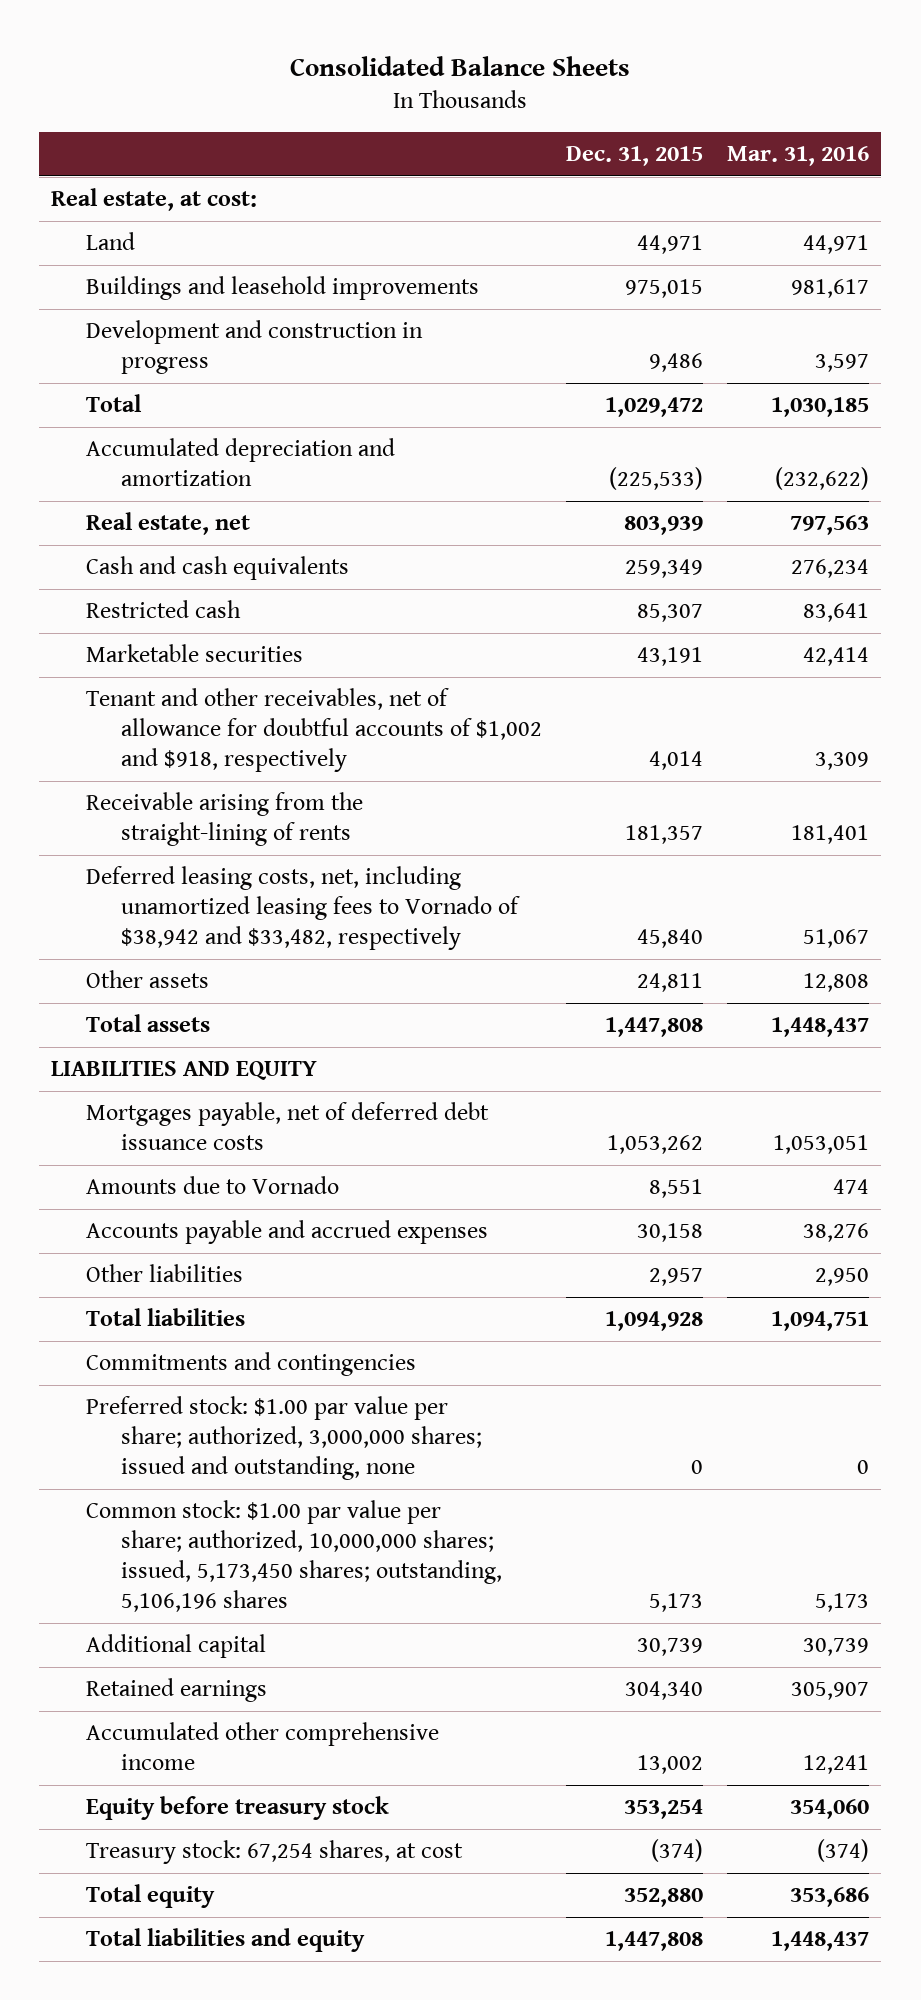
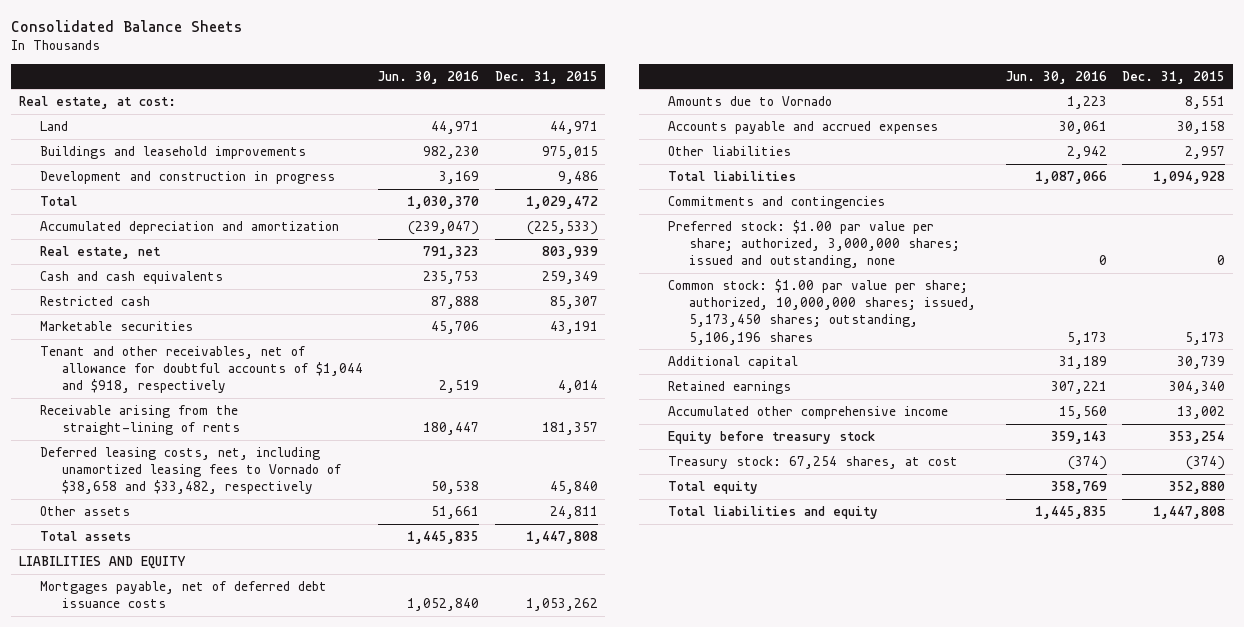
[727,146,870,167] Mar. 31, 2016 -> none
none -> [378,70,480,84] Jun. 30, 2016
[86,688,542,773] Tenant and other receivables, net of allowance for doubtful accounts of $1,002 and $918, respectively -> [40,345,363,394] Tenant and other receivables, net of allowance for doubtful accounts of $1,044 and $918, respectively
[86,866,520,951] Deferred leasing costs, net, including unamortized leasing fees to Vornado of $38,942 and $33,482, respectively -> [40,446,341,495] Deferred leasing costs, net, including unamortized leasing fees to Vornado of $38,658 and $33,482, respectively

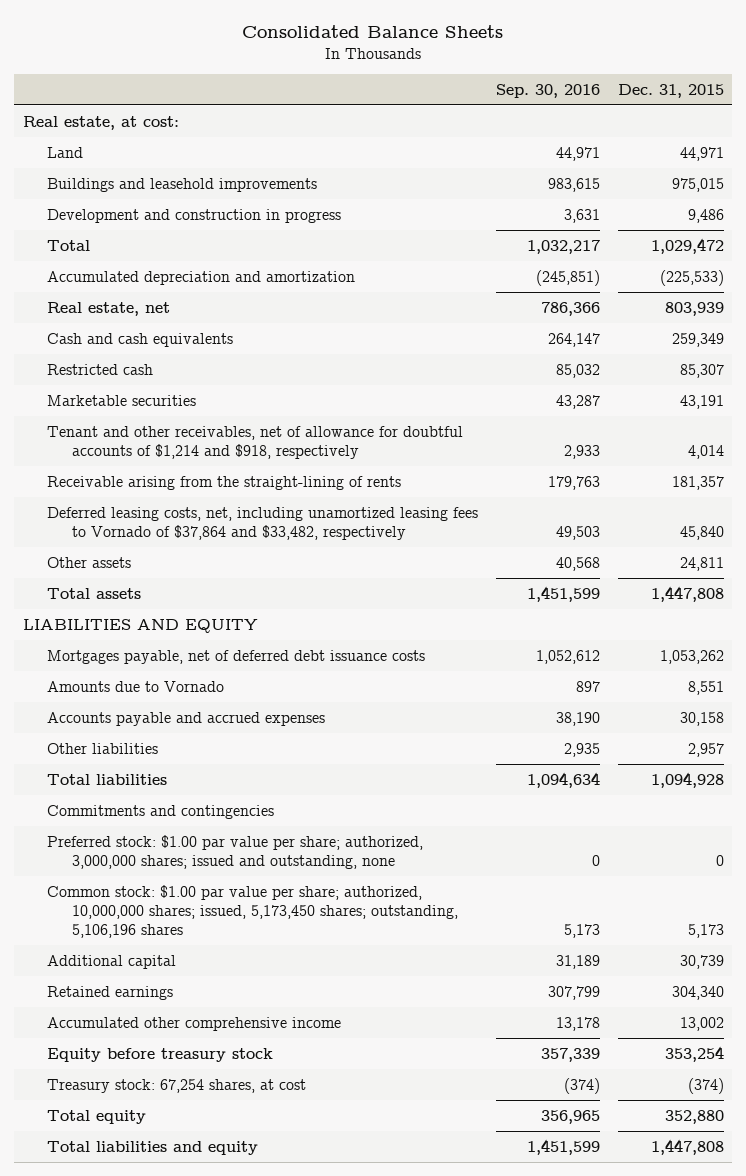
[378,70,480,84] Jun. 30, 2016 -> none
none -> [495,83,600,98] Sep. 30, 2016
[40,345,363,394] Tenant and other receivables, net of allowance for doubtful accounts of $1,044 and $918, respectively -> [47,425,464,459] Tenant and other receivables, net of allowance for doubtful accounts of $1,214 and $918, respectively
[40,446,341,495] Deferred leasing costs, net, including unamortized leasing fees to Vornado of $38,658 and $33,482, respectively -> [47,506,479,540] Deferred leasing costs, net, including unamortized leasing fees to Vornado of $37,864 and $33,482, respectively

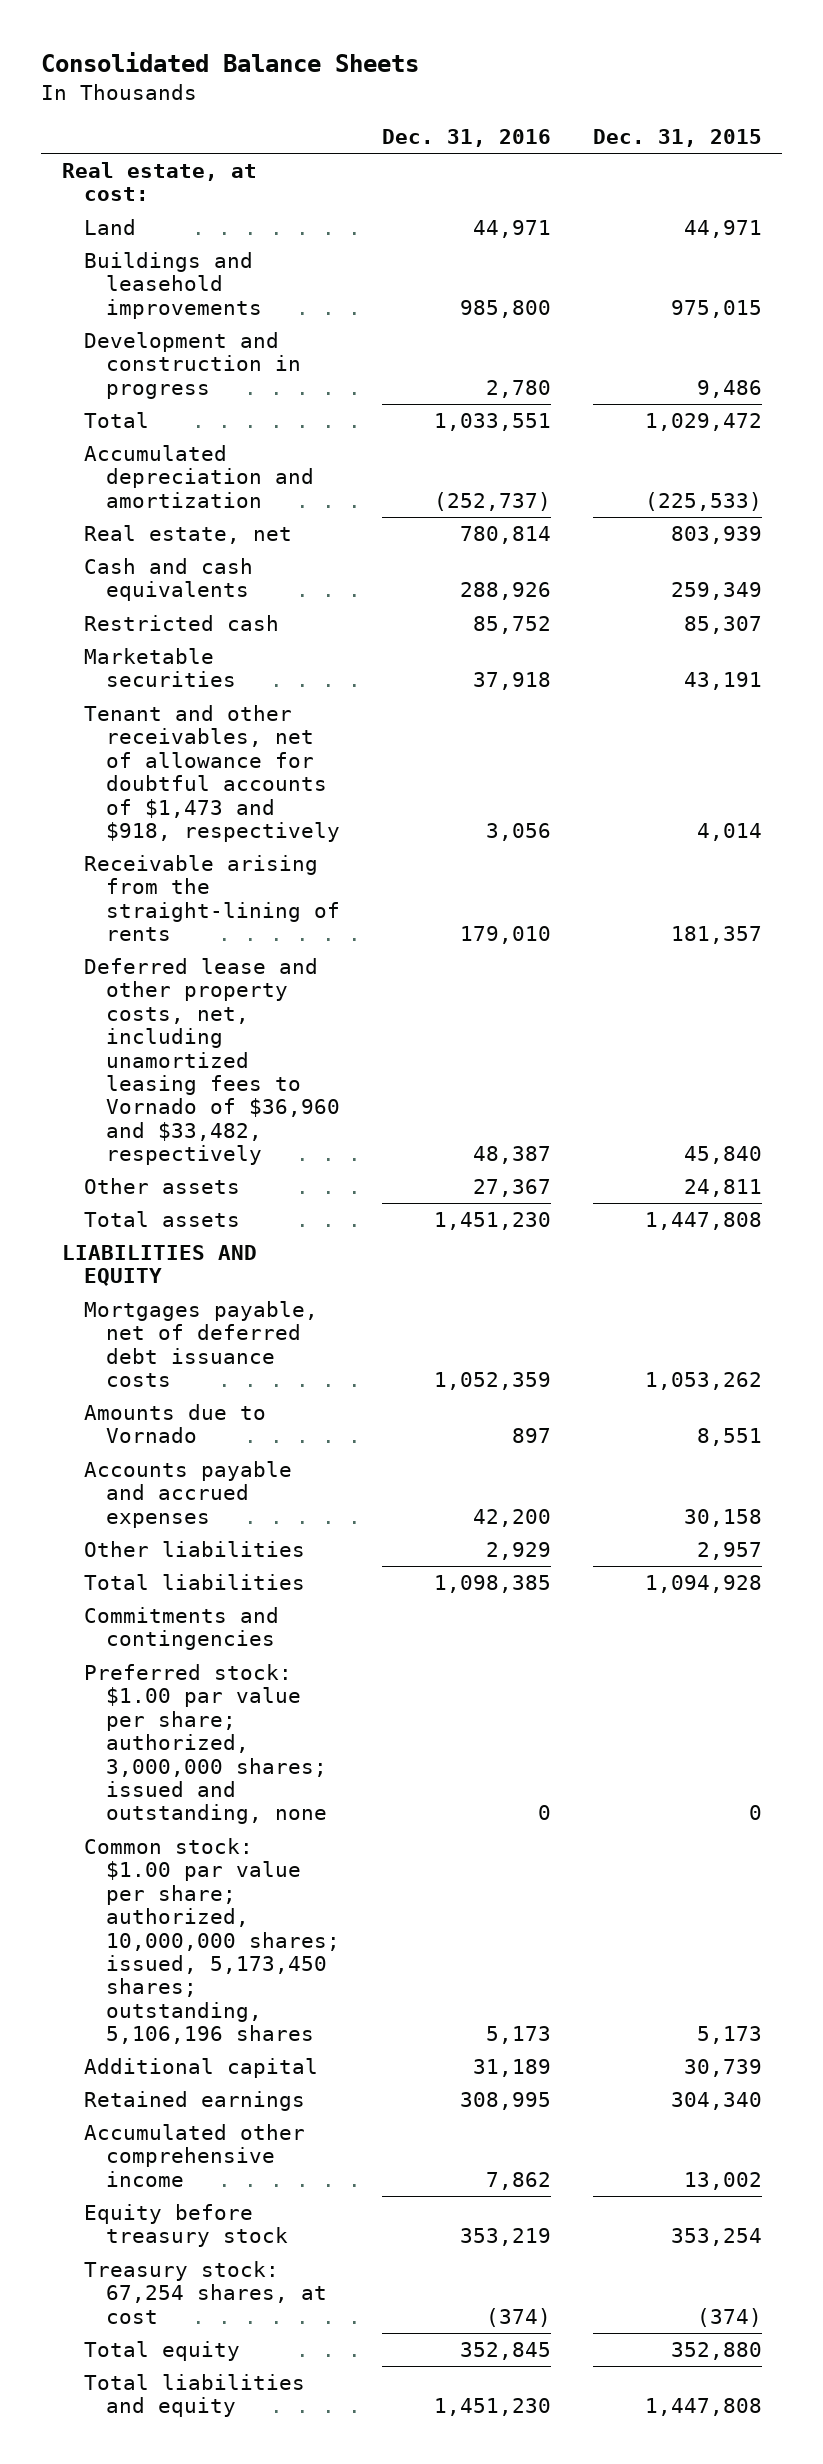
[495,83,600,98] Sep. 30, 2016 -> none
none -> [381,129,551,148] Dec. 31, 2016
[47,425,464,459] Tenant and other receivables, net of allowance for doubtful accounts of $1,214 and $918, respectively -> [83,705,340,842] Tenant and other receivables, net of allowance for doubtful accounts of $1,473 and $918, respectively
[47,506,479,540] Deferred leasing costs, net, including unamortized leasing fees to Vornado of $37,864 and $33,482, respectively -> [83,958,340,1166] Deferred lease and other property costs, net, including unamortized leasing fees to Vornado of $36,960 and $33,482, respectively

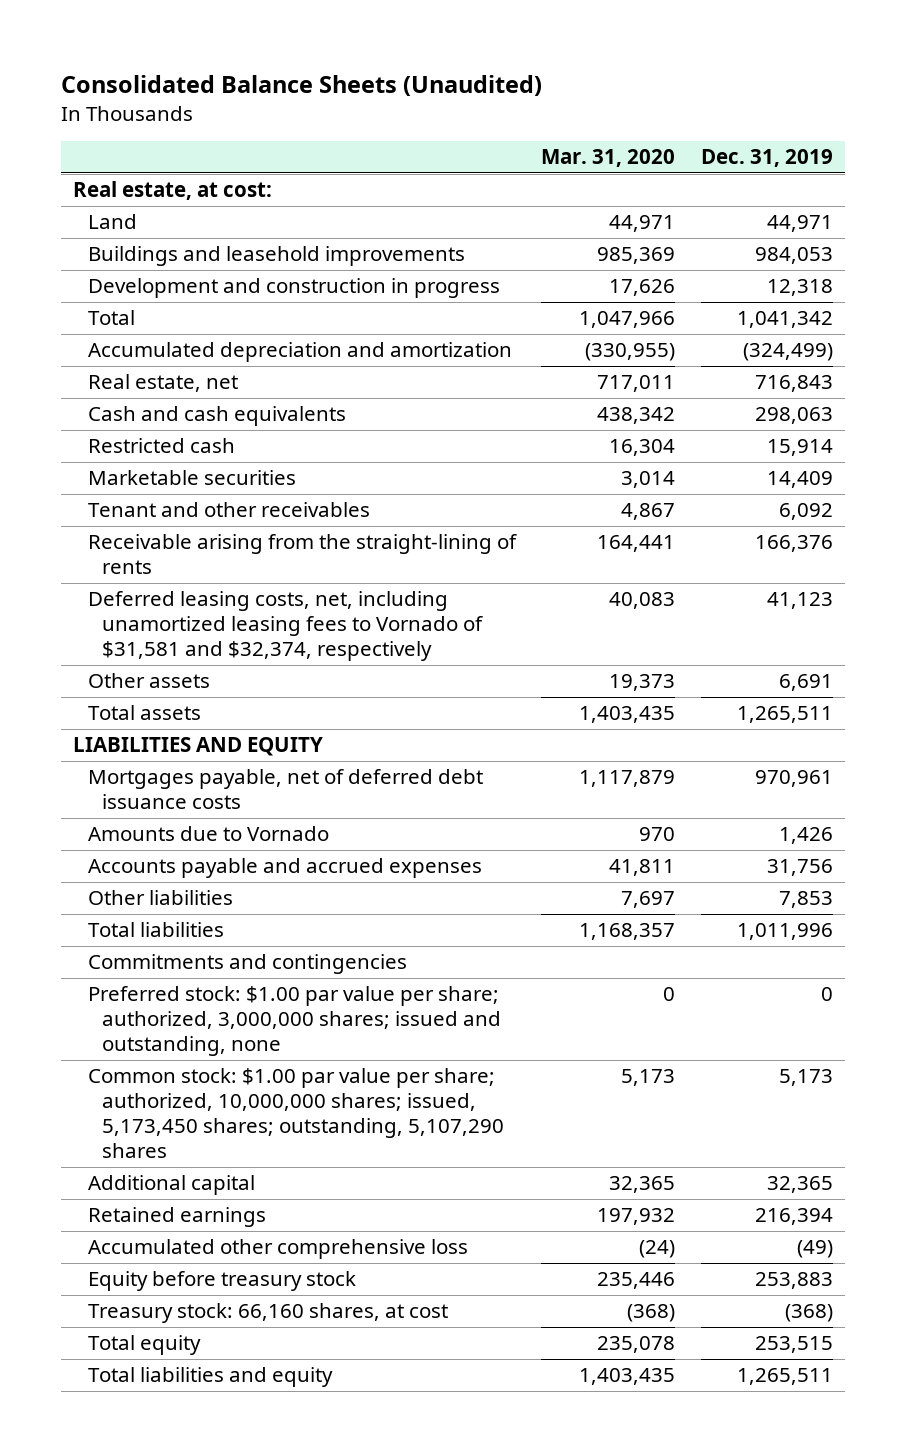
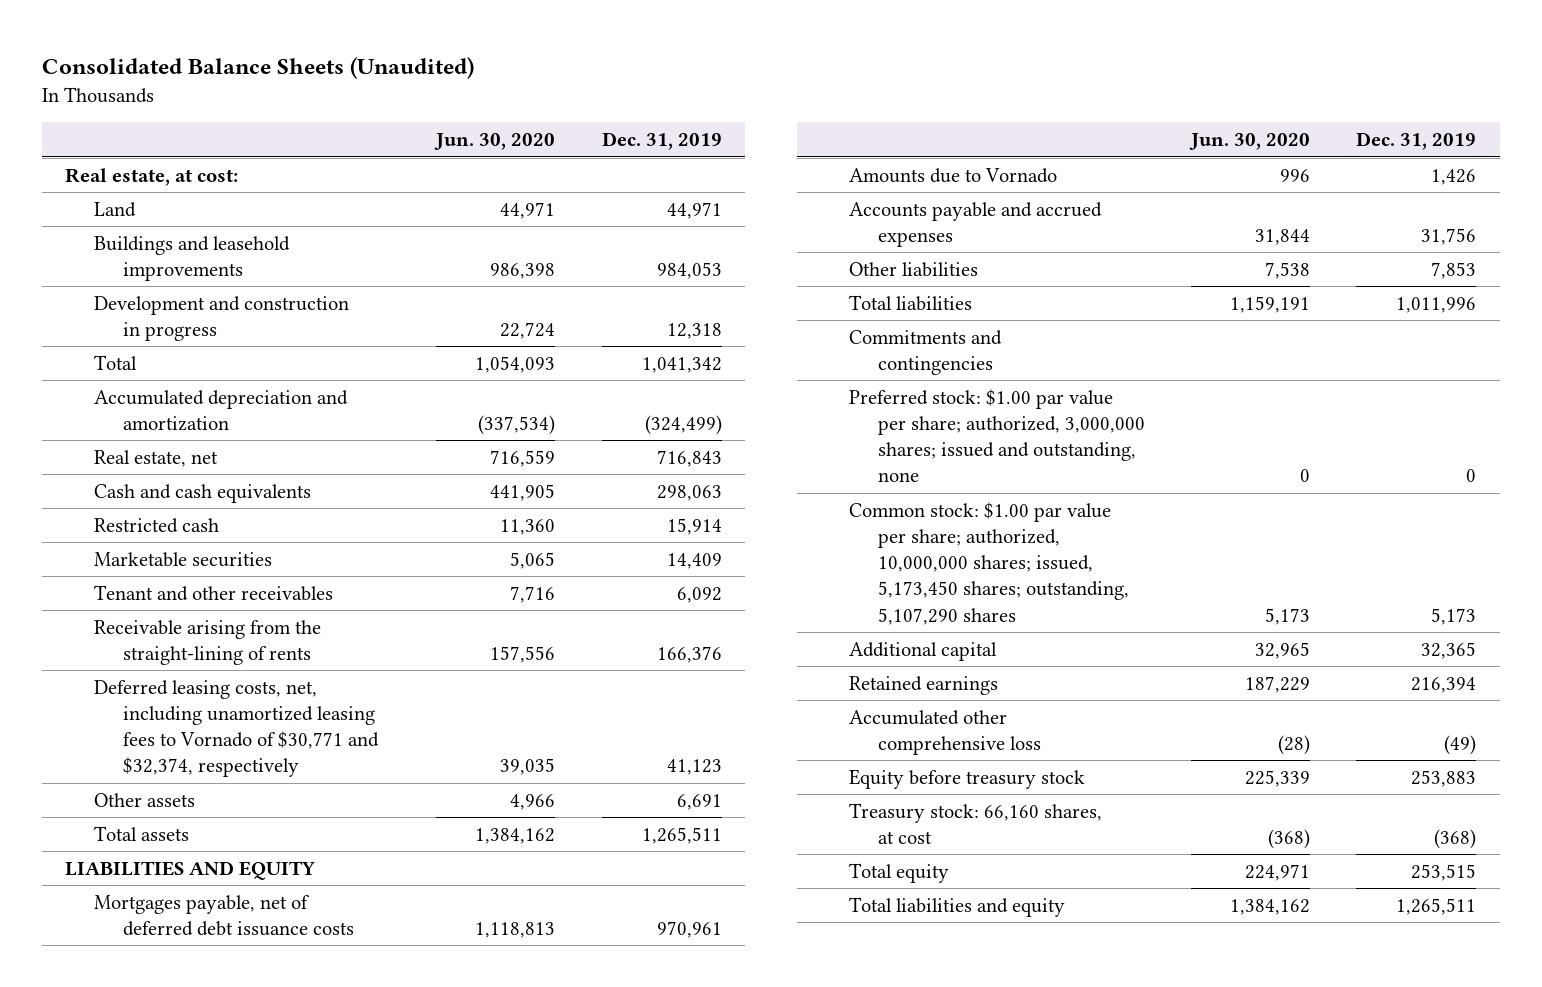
[541,149,676,168] Mar. 31, 2020 -> none
none -> [434,133,556,151] Jun. 30, 2020
[87,591,484,662] Deferred leasing costs, net, including unamortized leasing fees to Vornado of $31,581 and $32,374, respectively -> [94,679,380,778] Deferred leasing costs, net, including unamortized leasing fees to Vornado of $30,771 and $32,374, respectively

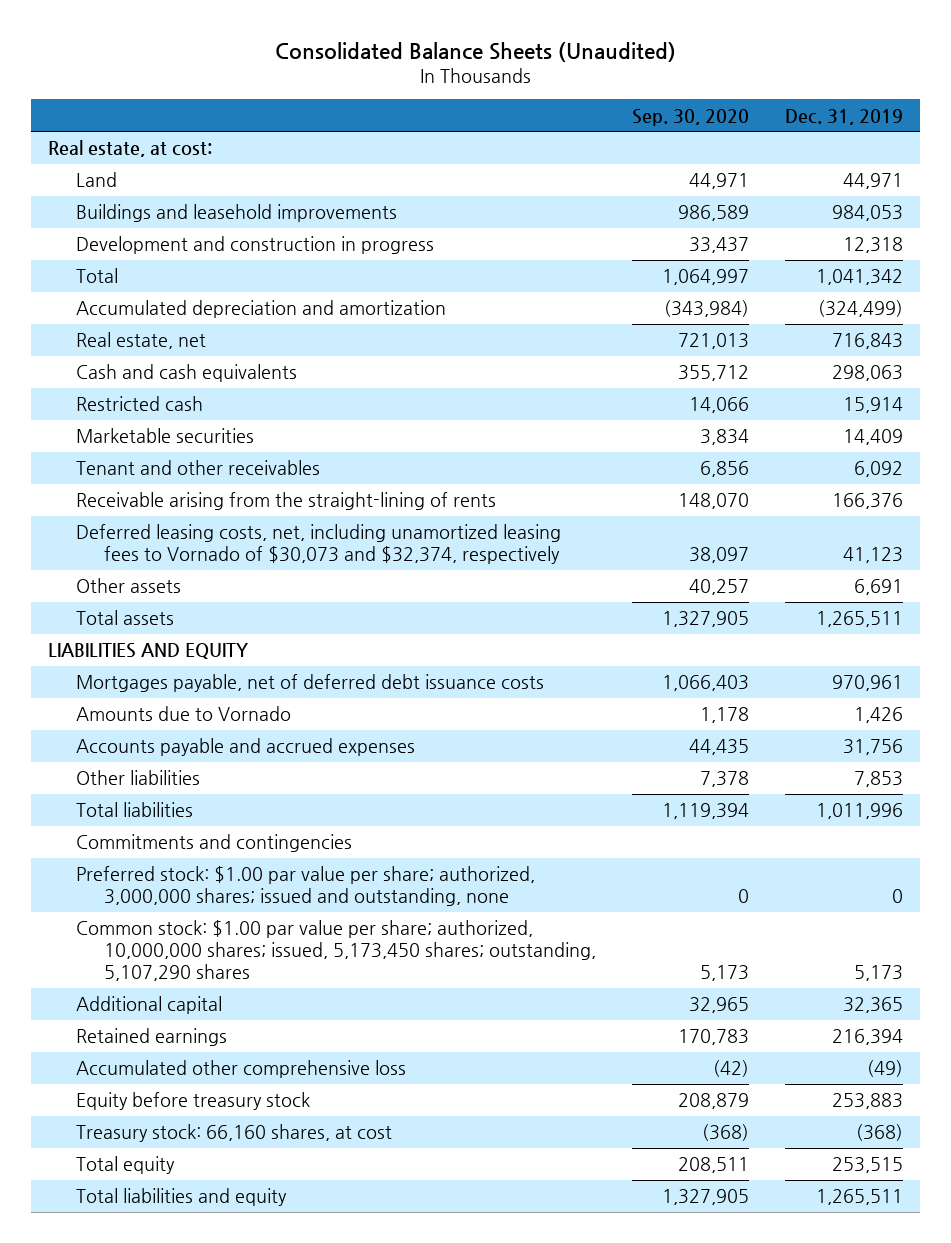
[434,133,556,151] Jun. 30, 2020 -> none
none -> [631,108,749,126] Sep. 30, 2020
[94,679,380,778] Deferred leasing costs, net, including unamortized leasing fees to Vornado of $30,771 and $32,374, respectively -> [76,524,562,565] Deferred leasing costs, net, including unamortized leasing fees to Vornado of $30,073 and $32,374, respectively

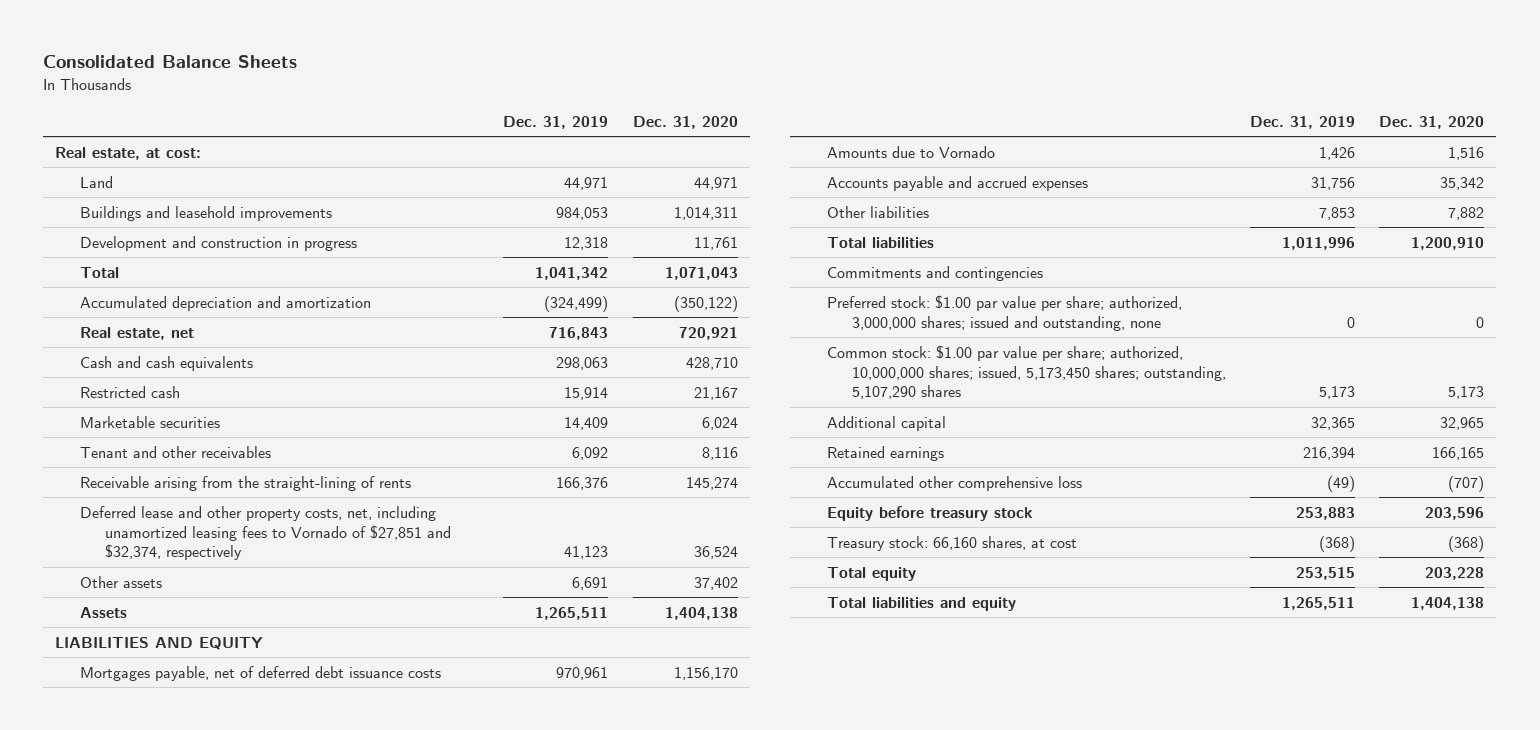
[274,42,676,63] Consolidated Balance Sheets (Unaudited) -> [43,55,298,69] Consolidated Balance Sheets
[631,108,749,126] Sep. 30, 2020 -> none
none -> [632,115,738,129] Dec. 31, 2020
[76,524,562,565] Deferred leasing costs, net, including unamortized leasing fees to Vornado of $30,073 and $32,374, respectively -> [80,505,452,561] Deferred lease and other property costs, net, including unamortized leasing fees to Vornado of $27,851 and $32,374, respectively
[76,610,175,626] Total assets -> [80,606,128,618] Assets

